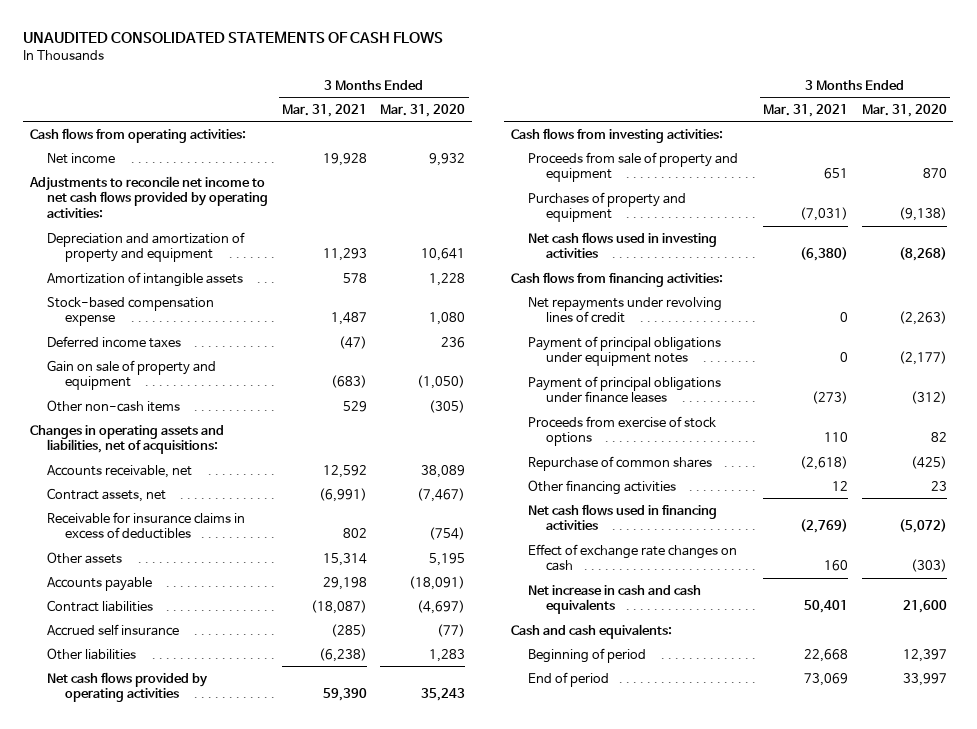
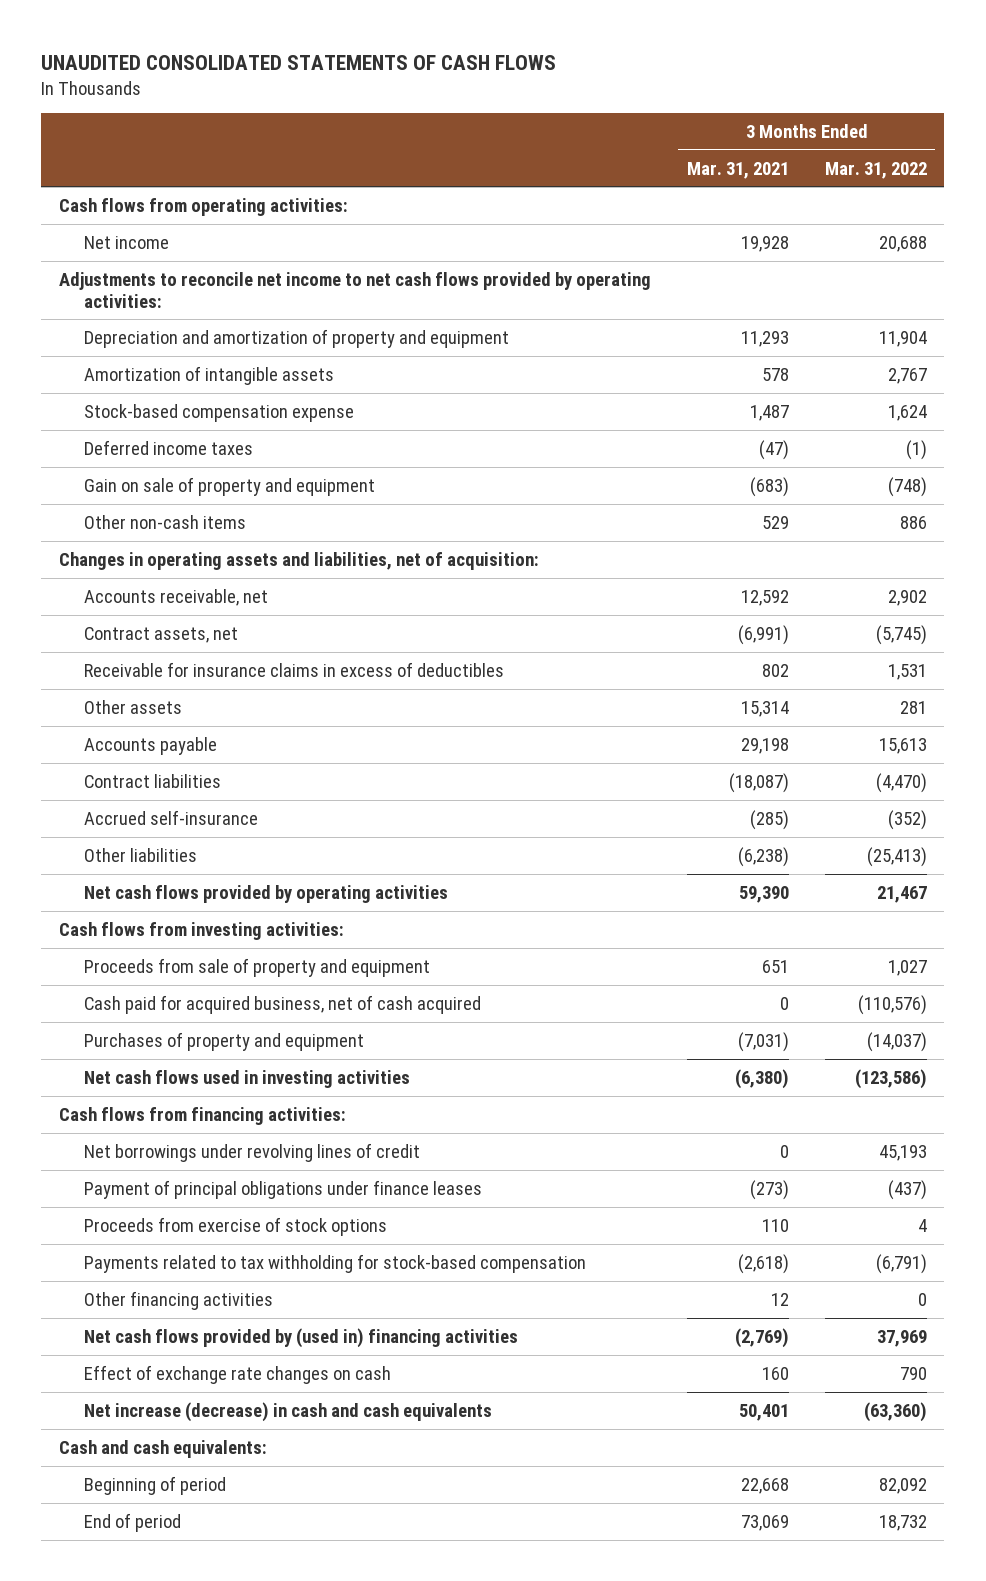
[380,103,466,117] Mar. 31, 2020 -> none
none -> [824,161,927,179] Mar. 31, 2022
[29,424,224,455] Changes in operating assets and liabilities, net of acquisitions: -> [59,551,540,570] Changes in operating assets and liabilities, net of acquisition:
[47,623,180,636] Accrued self insurance -> [83,809,258,825] Accrued self-insurance
none -> [83,994,481,1014] Cash paid for acquired business, net of cash acquired
[528,335,722,367] Payment of principal obligations under equipment notes -> none
[528,296,723,324] Net repayments under revolving lines of credit -> [83,1142,420,1162] Net borrowings under revolving lines of credit
[528,455,713,471] Repurchase of common shares -> [83,1253,586,1273] Payments related to tax withholding for stock-based compensation
[528,503,718,531] Net cash flows used in financing activities -> [83,1327,518,1348] Net cash flows provided by (used in) financing activities
[528,584,702,615] Net increase in cash and cash equivalents -> [83,1401,492,1422] Net increase (decrease) in cash and cash equivalents

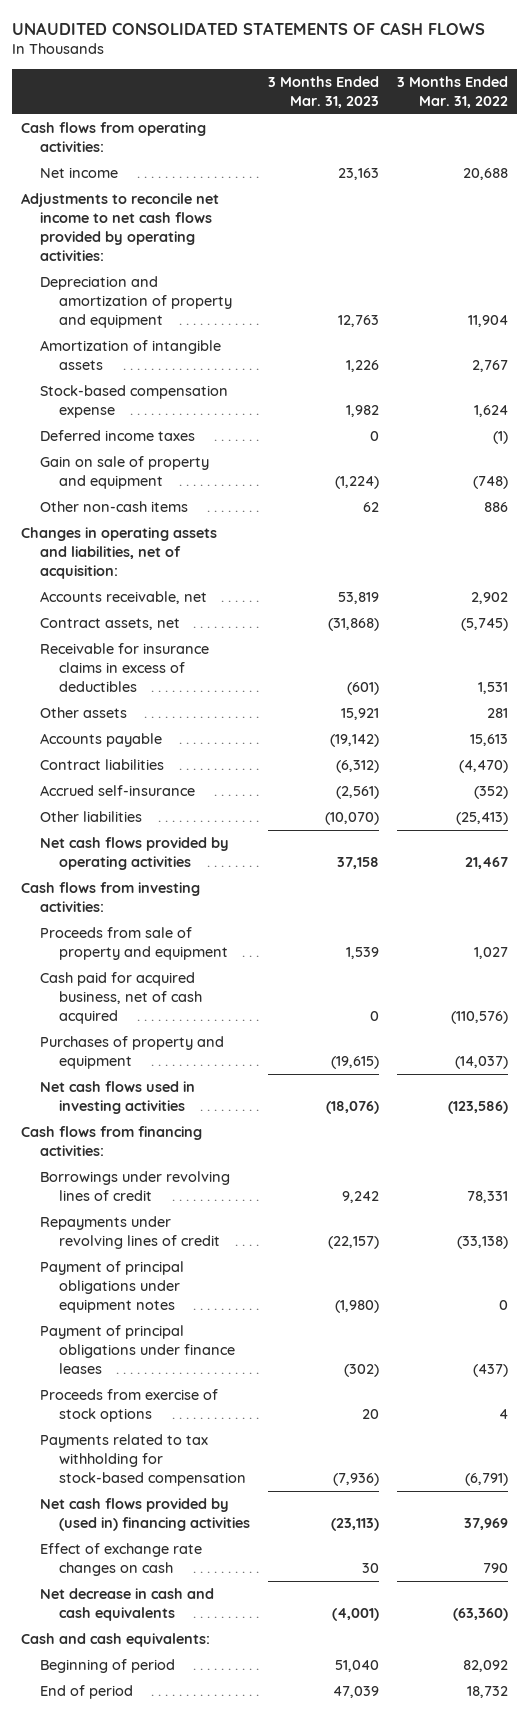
[686,161,789,179] Mar. 31, 2021 -> none
none -> [267,76,379,108] 3 Months Ended Mar. 31, 2023
[83,1142,420,1162] Net borrowings under revolving lines of credit -> [39,1171,230,1202] Borrowings under revolving lines of credit
[878,1144,927,1161] 45,193 -> [466,1191,508,1204] 78,331
none -> [39,1216,220,1250] Repayments under revolving lines of credit
none -> [39,1261,184,1313] Payment of principal obligations under equipment notes
[83,1290,273,1310] Other financing activities -> none
[83,1401,492,1422] Net increase (decrease) in cash and cash equivalents -> [39,1588,214,1622] Net decrease in cash and cash equivalents

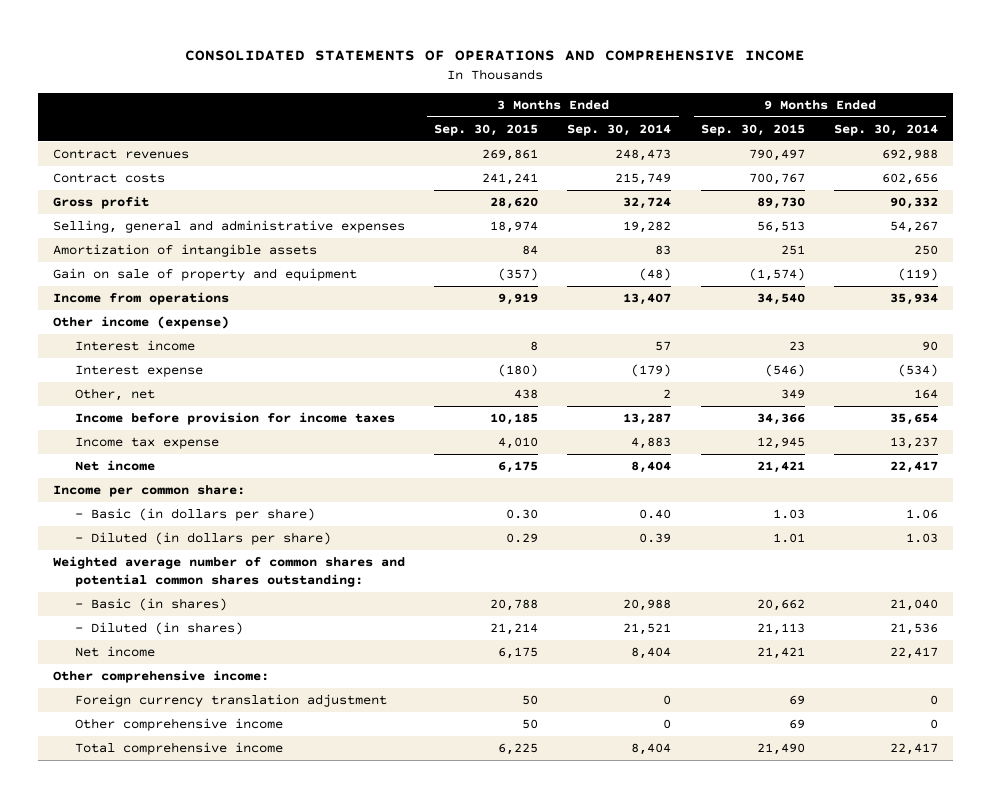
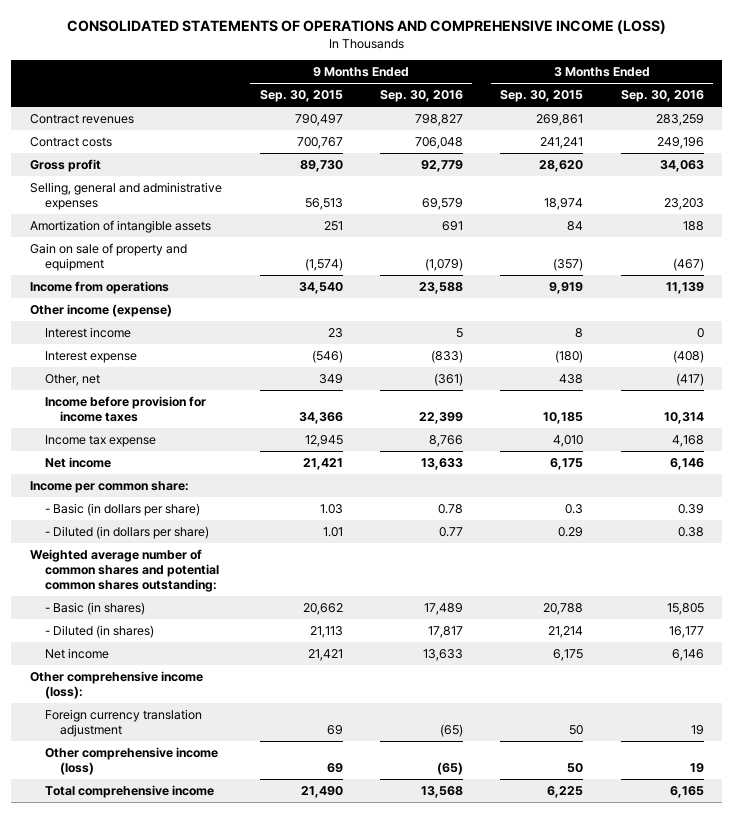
[185,49,806,61] CONSOLIDATED STATEMENTS OF OPERATIONS AND COMPREHENSIVE INCOME -> [66,19,666,34] CONSOLIDATED STATEMENTS OF OPERATIONS AND COMPREHENSIVE INCOME (LOSS)
[567,123,672,136] Sep. 30, 2014 -> none
[834,123,939,136] Sep. 30, 2014 -> none
none -> [379,90,463,103] Sep. 30, 2016
none -> [620,90,704,103] Sep. 30, 2016
[506,509,539,520] 0.30 -> [565,503,584,514] 0.3
[52,670,269,684] Other comprehensive income: -> [30,670,204,699] Other comprehensive income (loss):
[75,718,284,732] Other comprehensive income -> [45,746,219,775] Other comprehensive income (loss)

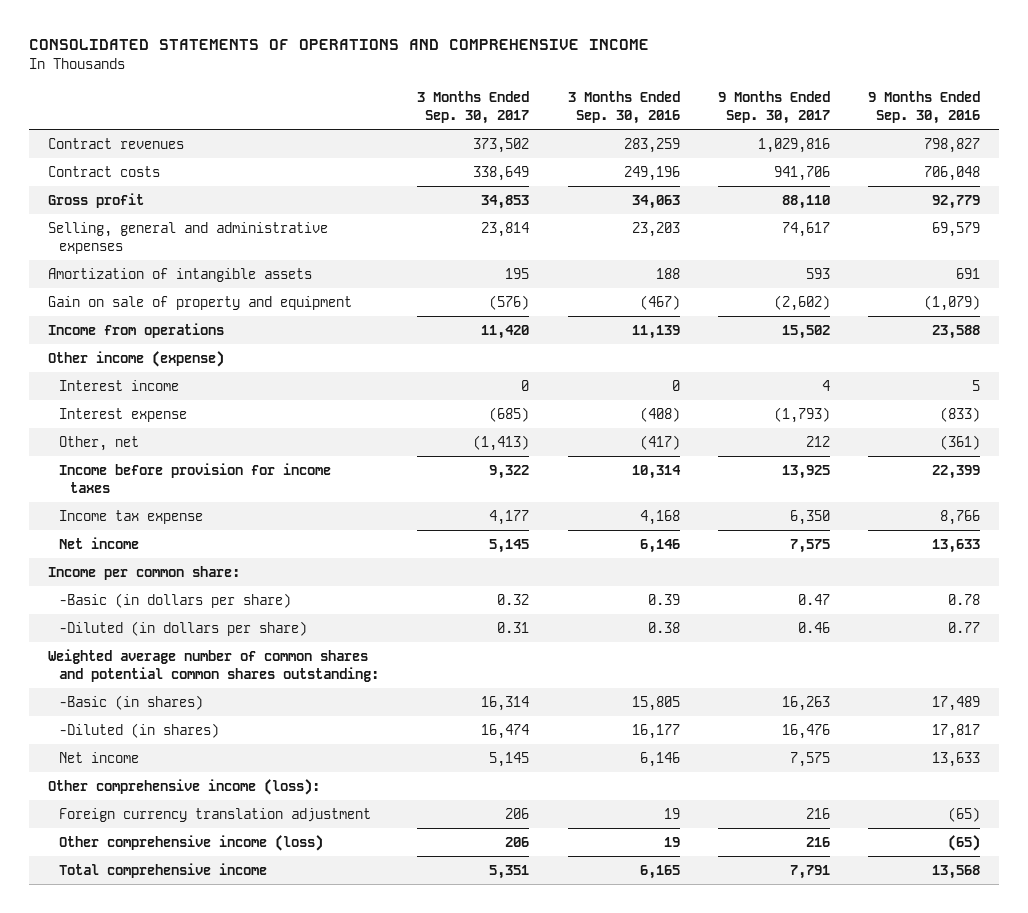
[66,19,666,34] CONSOLIDATED STATEMENTS OF OPERATIONS AND COMPREHENSIVE INCOME (LOSS) -> [28,39,649,51] CONSOLIDATED STATEMENTS OF OPERATIONS AND COMPREHENSIVE INCOME
[259,90,343,103] Sep. 30, 2015 -> none
[500,90,584,103] Sep. 30, 2015 -> none
none -> [417,91,530,125] 3 Months Ended Sep. 30, 2017
none -> [717,91,830,125] 9 Months Ended Sep. 30, 2017
[45,502,201,516] - Basic (in dollars per share) -> [58,592,291,608] -Basic (in dollars per share)
[45,525,210,539] - Diluted (in dollars per share) -> [58,620,307,636] -Diluted (in dollars per share)
[45,601,146,615] - Basic (in shares) -> [58,694,203,710] -Basic (in shares)
[45,624,155,638] - Diluted (in shares) -> [58,722,219,738] -Diluted (in shares)

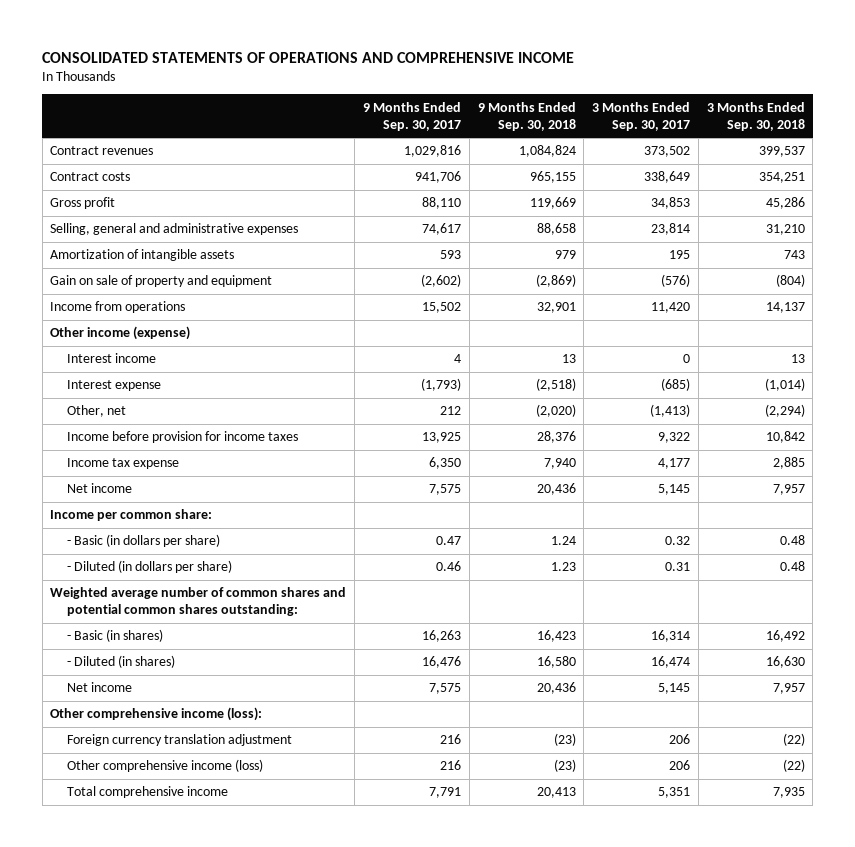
[567,91,680,125] 3 Months Ended Sep. 30, 2016 -> none
[868,91,981,125] 9 Months Ended Sep. 30, 2016 -> none
none -> [477,101,576,131] 9 Months Ended Sep. 30, 2018
none -> [706,101,805,131] 3 Months Ended Sep. 30, 2018
[58,592,291,608] -Basic (in dollars per share) -> [67,534,221,548] - Basic (in dollars per share)
[58,620,307,636] -Diluted (in dollars per share) -> [67,560,233,574] - Diluted (in dollars per share)
[58,694,203,710] -Basic (in shares) -> [67,629,164,643] - Basic (in shares)
[58,722,219,738] -Diluted (in shares) -> [67,655,176,669] - Diluted (in shares)

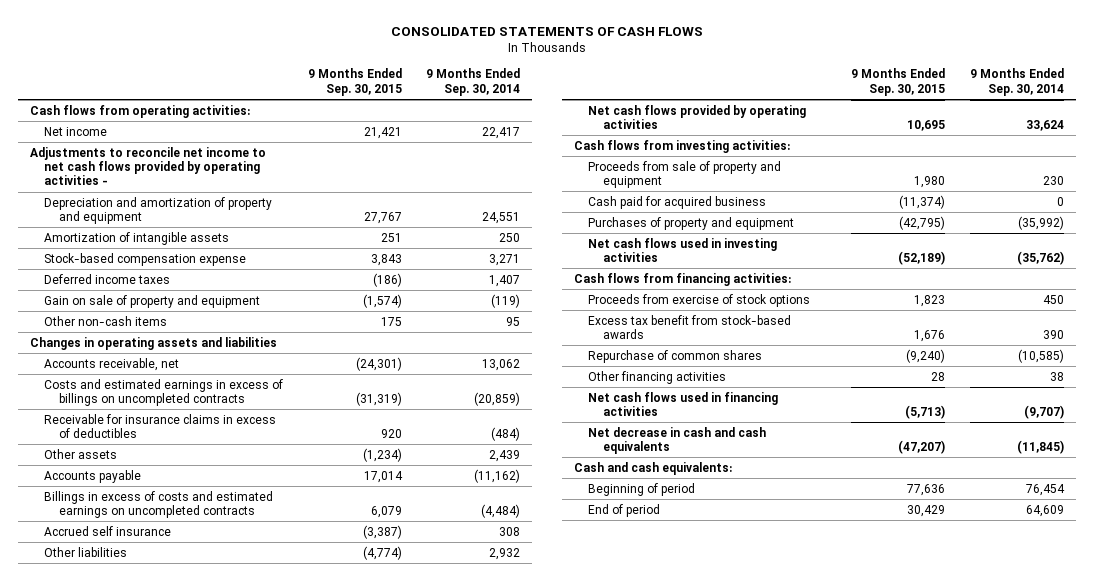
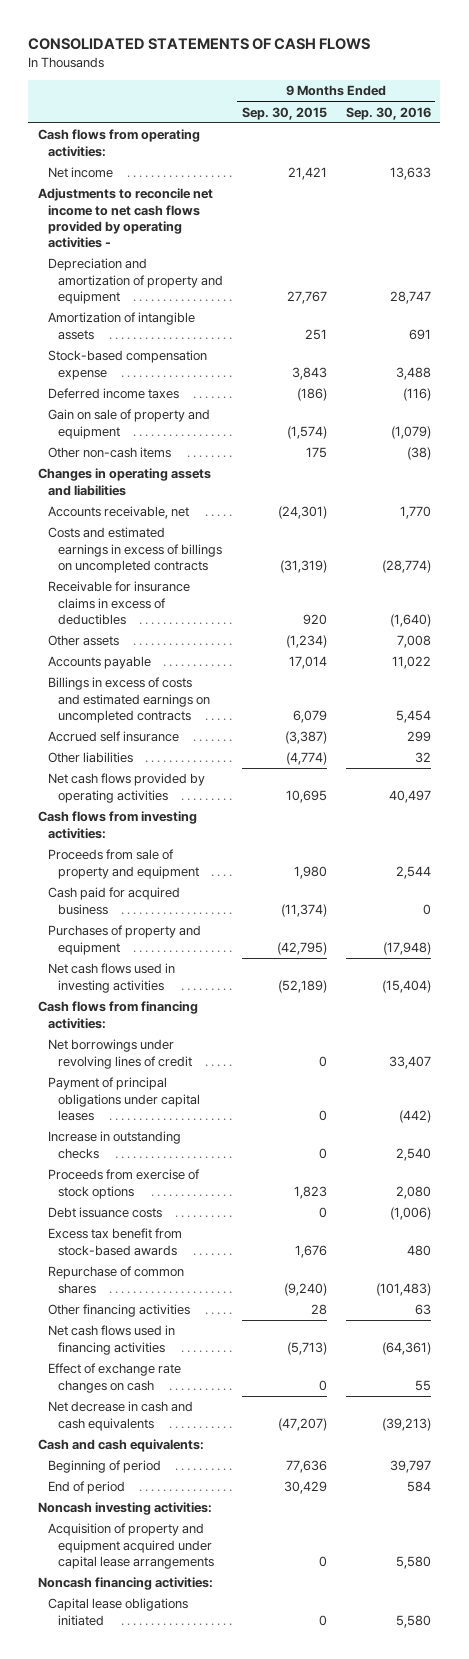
[425,68,520,96] 9 Months Ended Sep. 30, 2014 -> none
none -> [345,106,431,120] Sep. 30, 2016
none -> [47,1039,192,1069] Net borrowings under revolving lines of credit
none -> [47,1077,200,1121] Payment of principal obligations under capital leases
none -> [47,1131,181,1159] Increase in outstanding checks
none -> [47,1207,162,1219] Debt issuance costs
none -> [47,1363,181,1393] Effect of exchange rate changes on cash
none -> [37,1502,212,1516] Noncash investing activities:
none -> [47,1523,214,1569] Acquisition of property and equipment acquired under capital lease arrangements
none -> [37,1577,213,1591] Noncash financing activities:
none -> [47,1598,188,1626] Capital lease obligations initiated

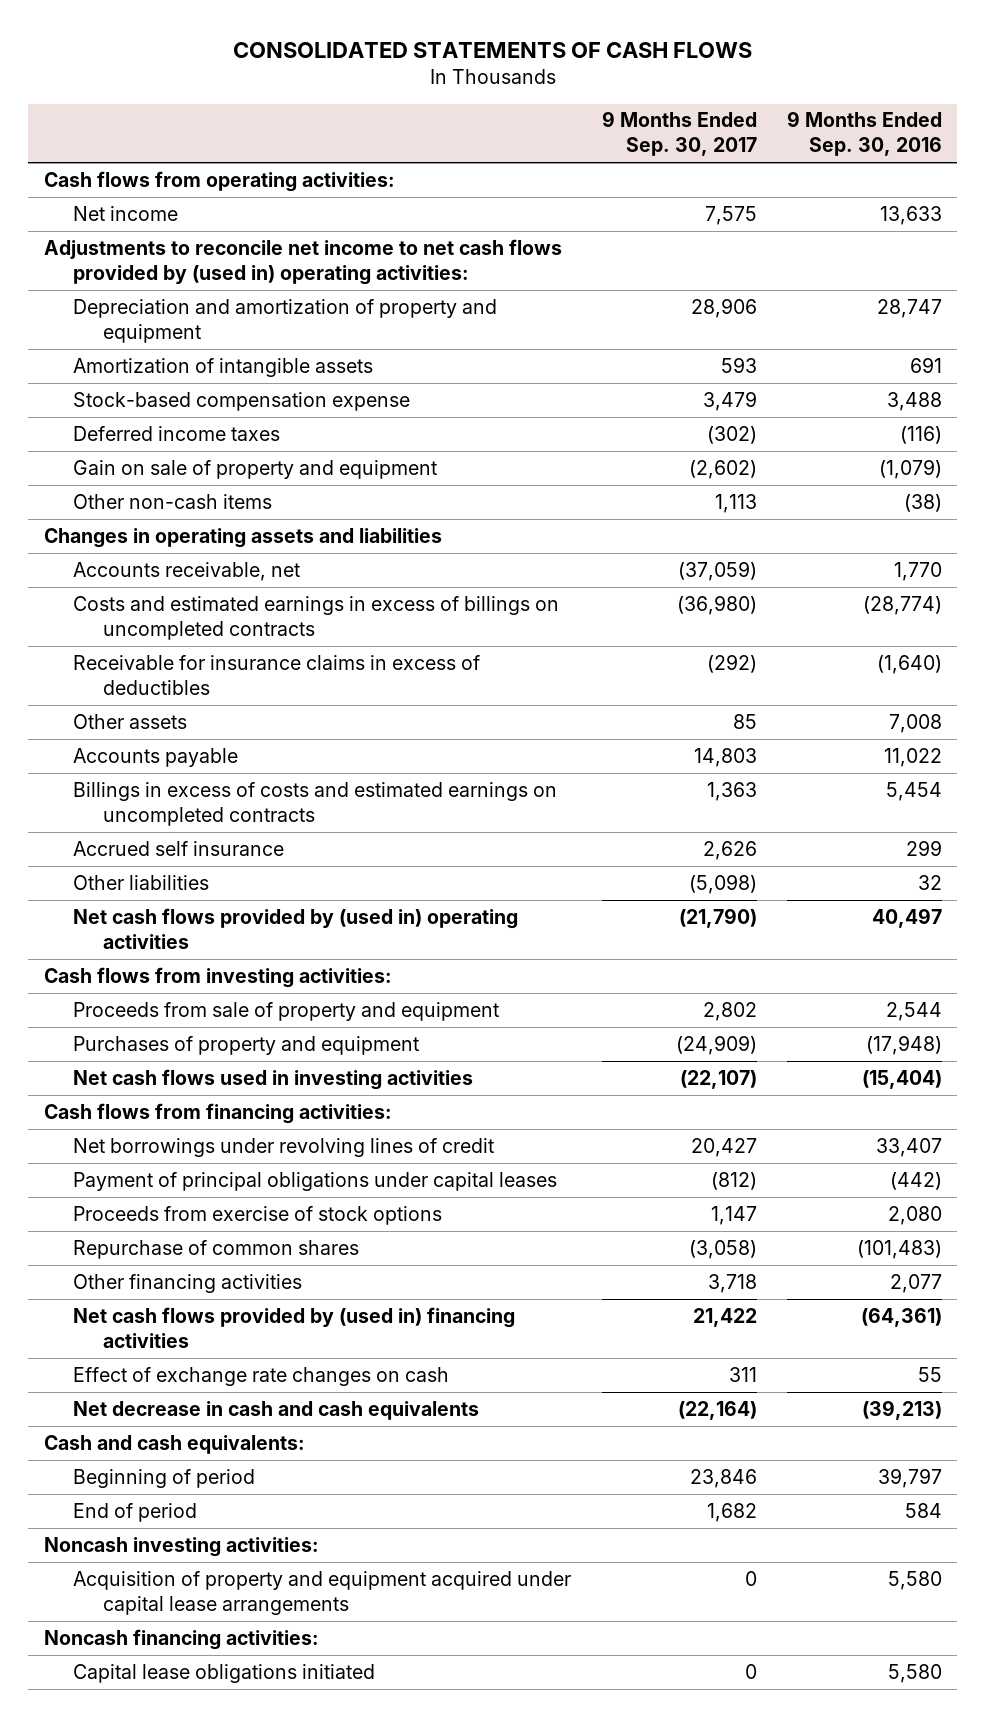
[241,106,327,120] Sep. 30, 2015 -> none
none -> [601,111,757,157] 9 Months Ended Sep. 30, 2017
[37,188,213,248] Adjustments to reconcile net income to net cash flows provided by operating activities - -> [43,238,562,285] Adjustments to reconcile net income to net cash flows provided by (used in) operating activities:
[47,773,205,803] Net cash flows provided by operating activities -> [73,907,519,949] Net cash flows provided by (used in) operating activities
[47,887,180,915] Cash paid for acquired business -> none
[47,1131,181,1159] Increase in outstanding checks -> none
[47,1207,162,1219] Debt issuance costs -> none
[47,1228,182,1256] Excess tax benefit from stock-based awards -> none
[414,1304,431,1316] 63 -> [889,1273,942,1293] 2,077
[47,1325,175,1355] Net cash flows used in financing activities -> [73,1306,516,1348] Net cash flows provided by (used in) financing activities

